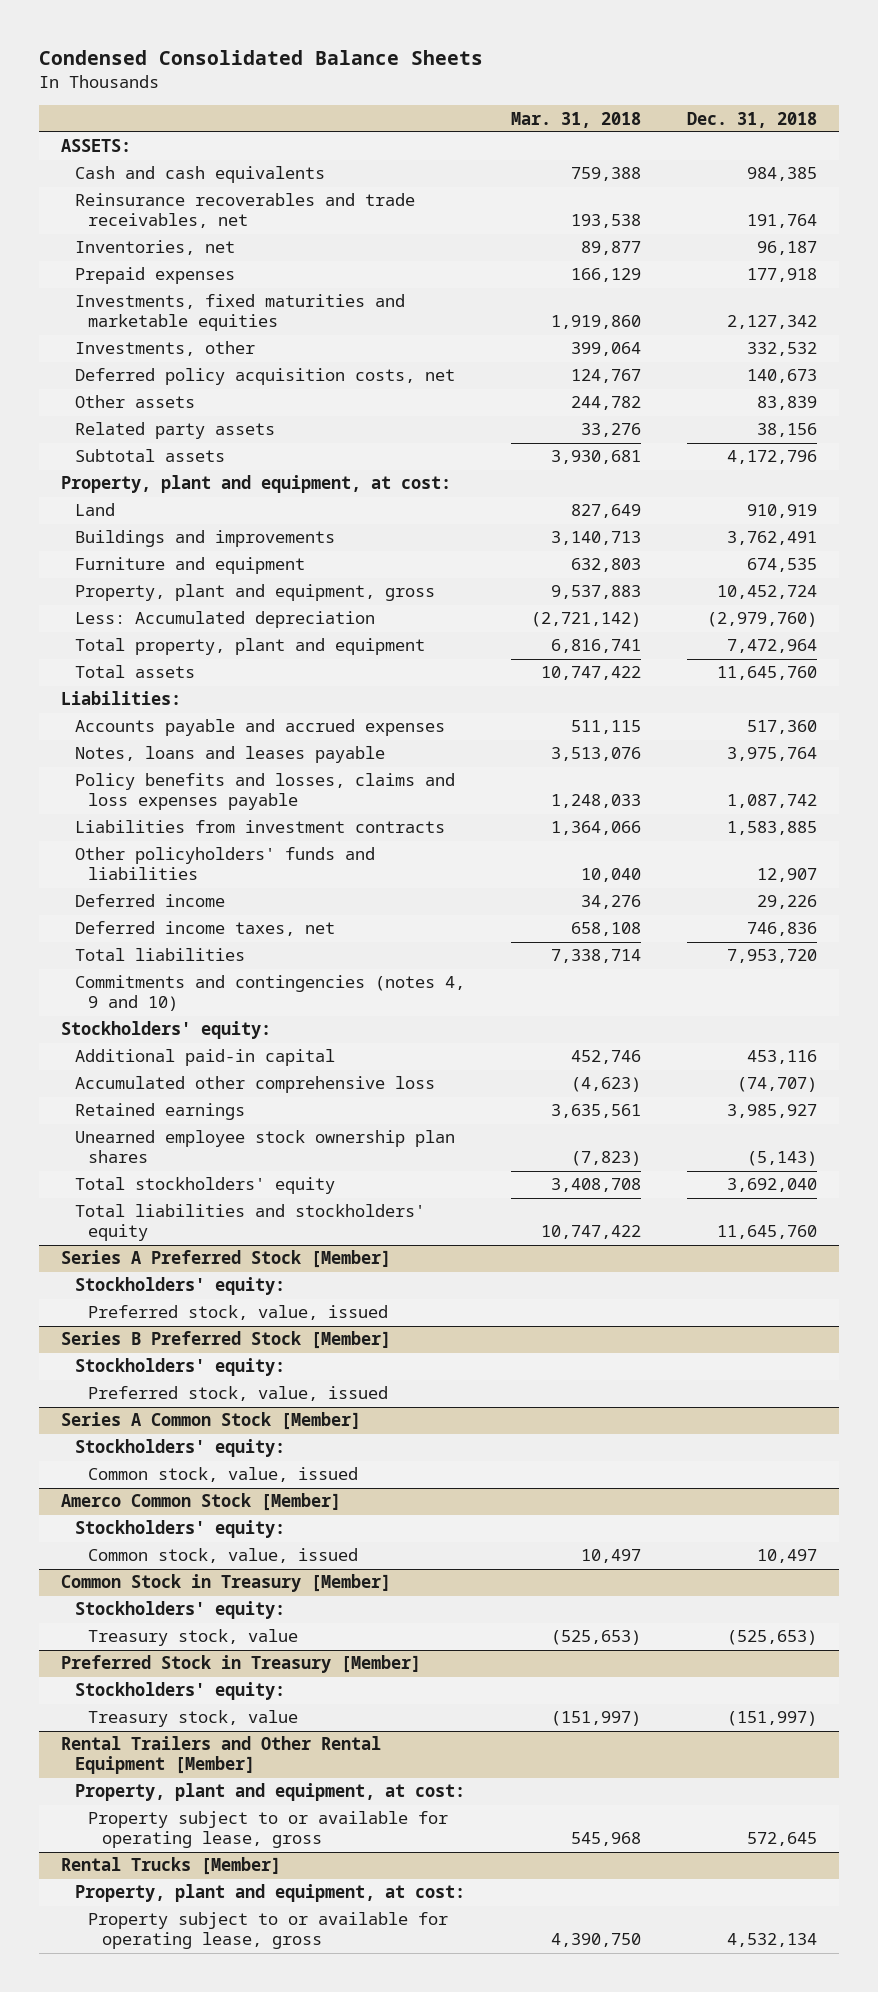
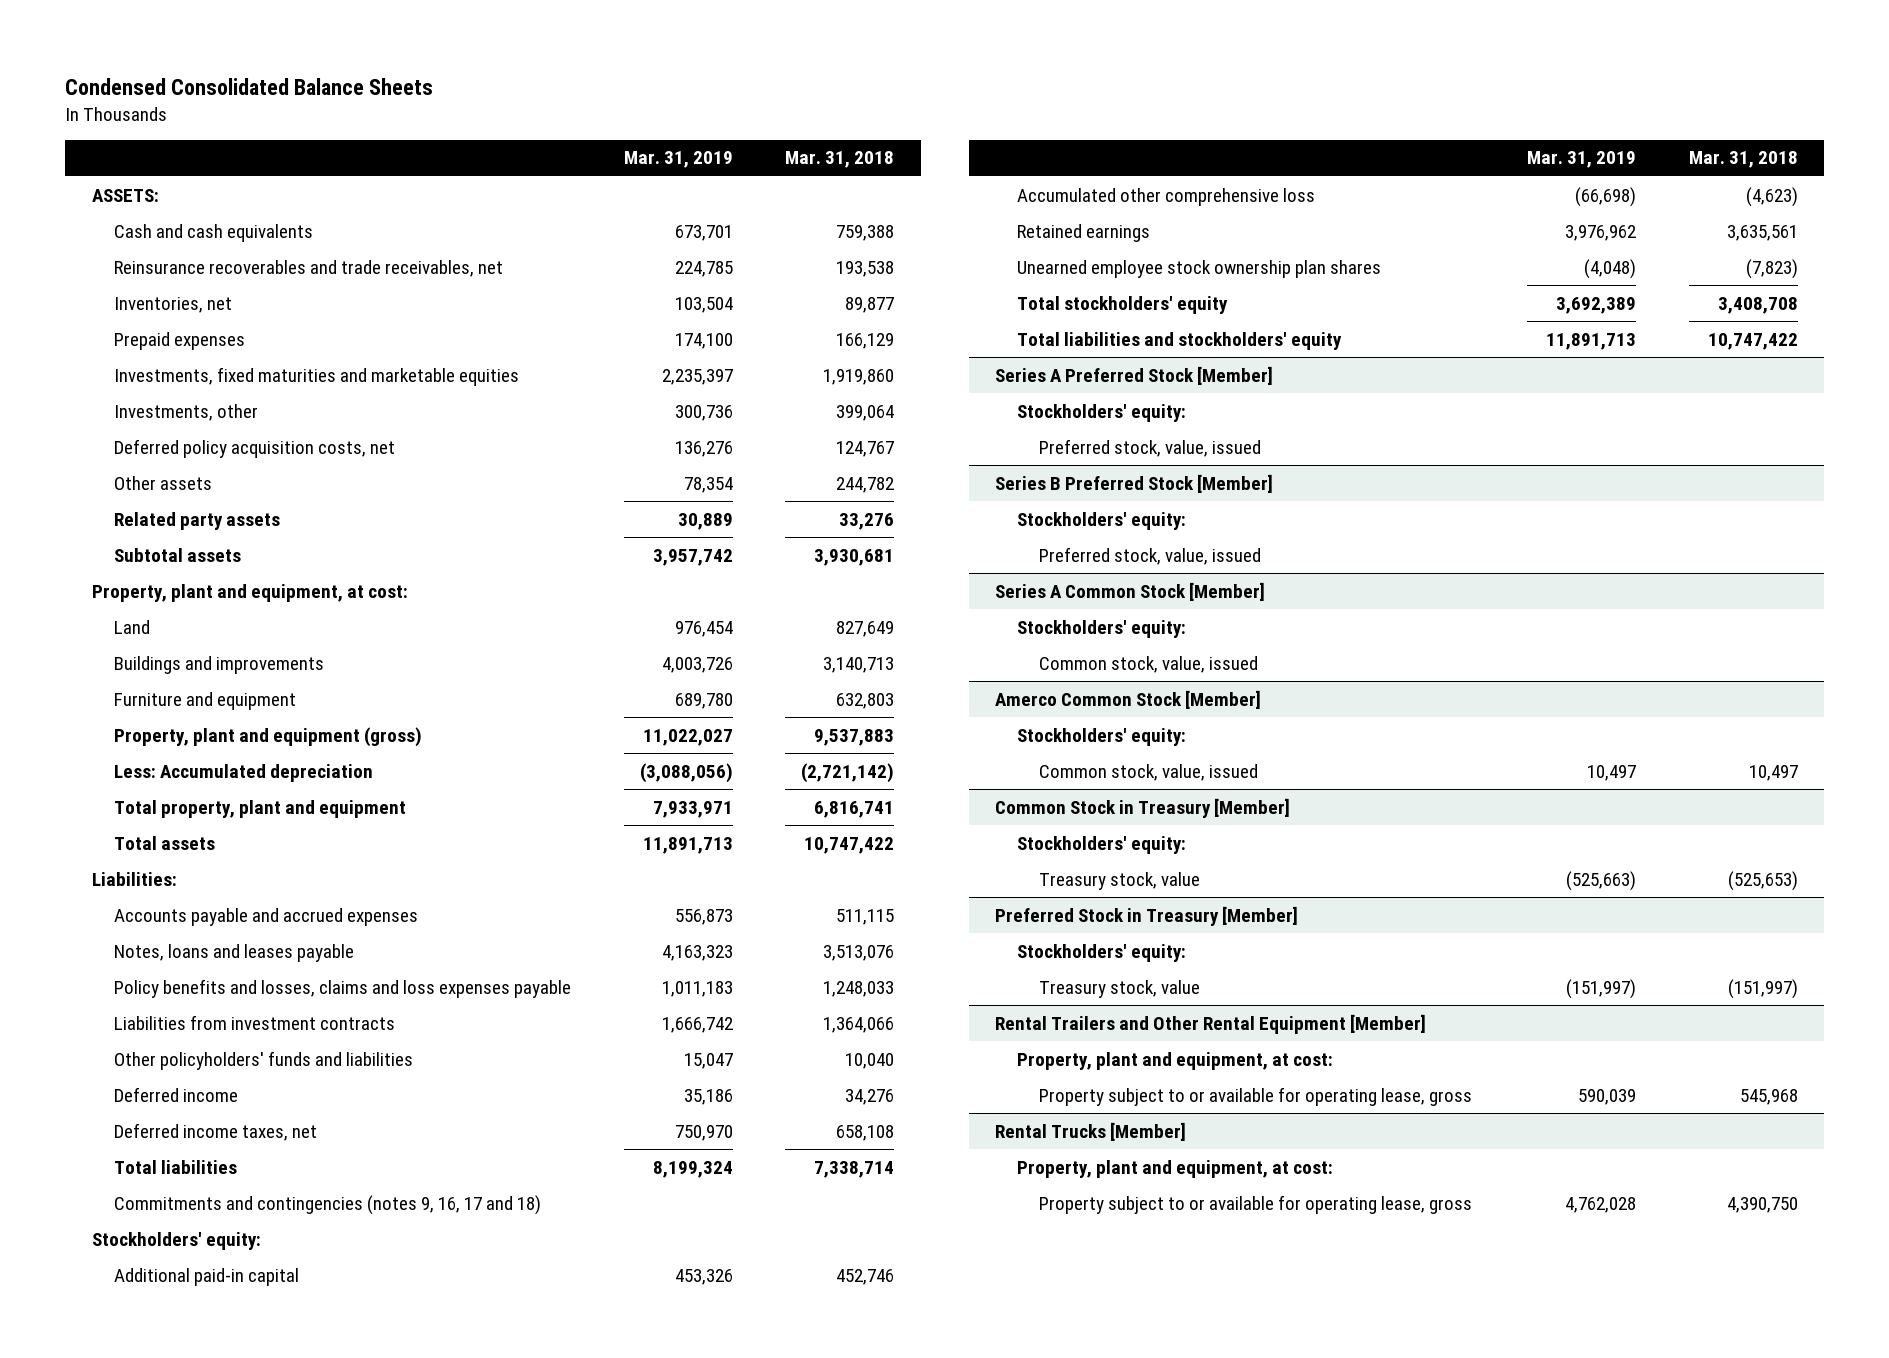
[686,111,817,128] Dec. 31, 2018 -> none
none -> [623,151,733,169] Mar. 31, 2019
[74,584,435,602] Property, plant and equipment, gross -> [113,726,422,747] Property, plant and equipment (gross)
[74,975,465,1012] Commitments and contingencies (notes 4, 9 and 10) -> [113,1194,541,1215] Commitments and contingencies (notes 9, 16, 17 and 18)

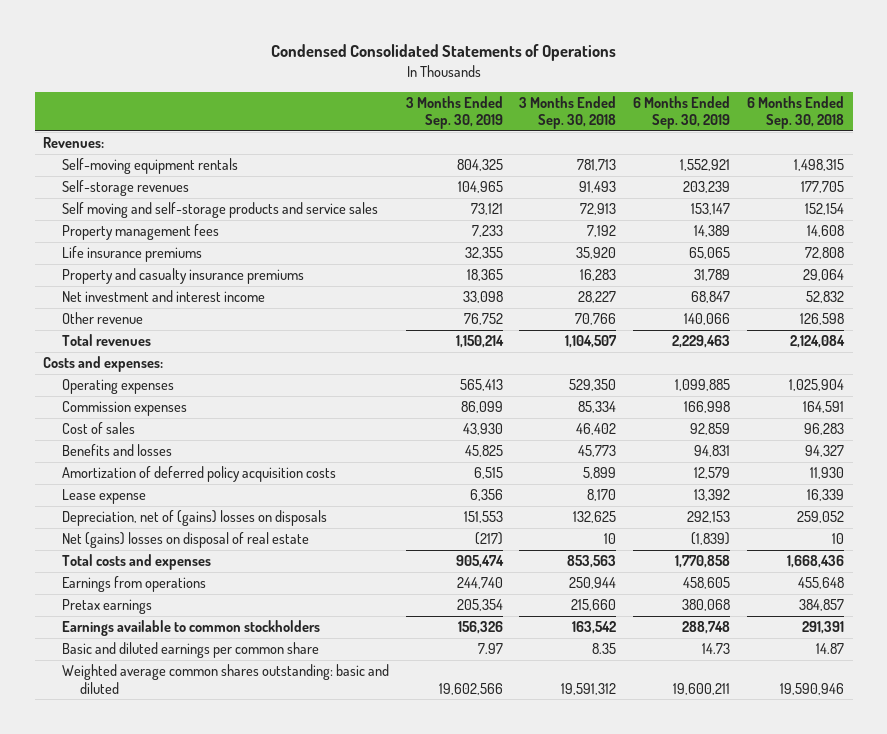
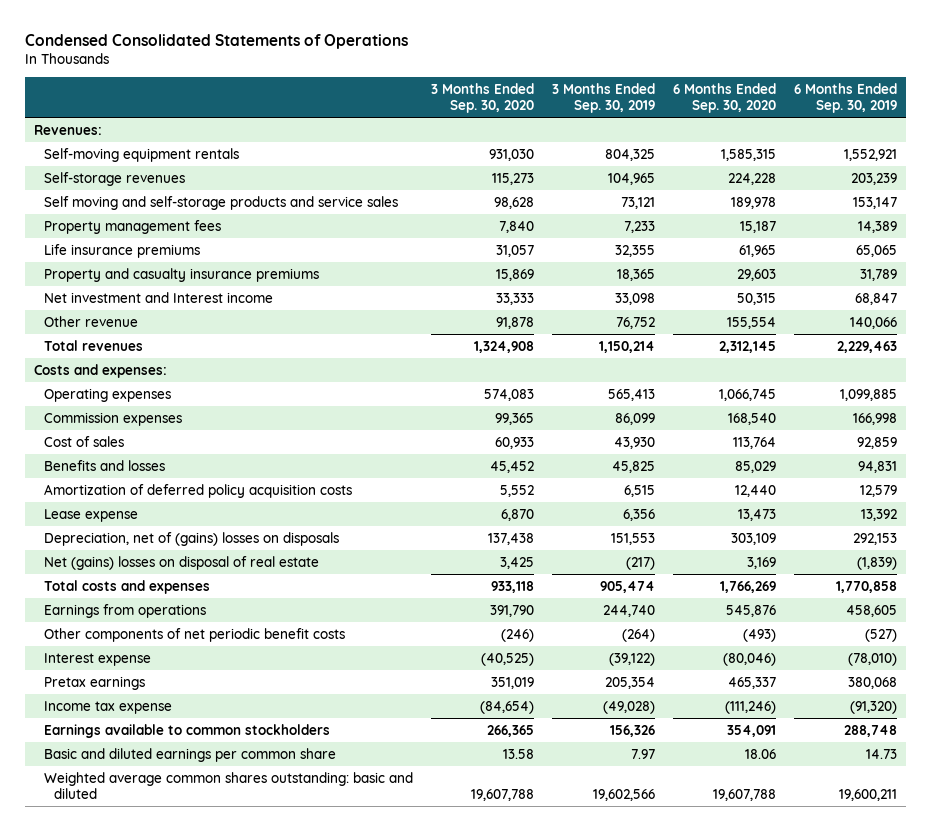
[519,95,617,130] 3 Months Ended Sep. 30, 2018 -> none
[747,95,845,130] 6 Months Ended Sep. 30, 2018 -> none
none -> [431,82,535,114] 3 Months Ended Sep. 30, 2020
none -> [673,82,777,114] 6 Months Ended Sep. 30, 2020
[61,290,265,303] Net investment and interest income -> [44,291,274,303] Net investment and Interest income
none -> [44,627,346,642] Other components of net periodic benefit costs
none -> [44,652,152,666] Interest expense
none -> [44,700,173,714] Income tax expense

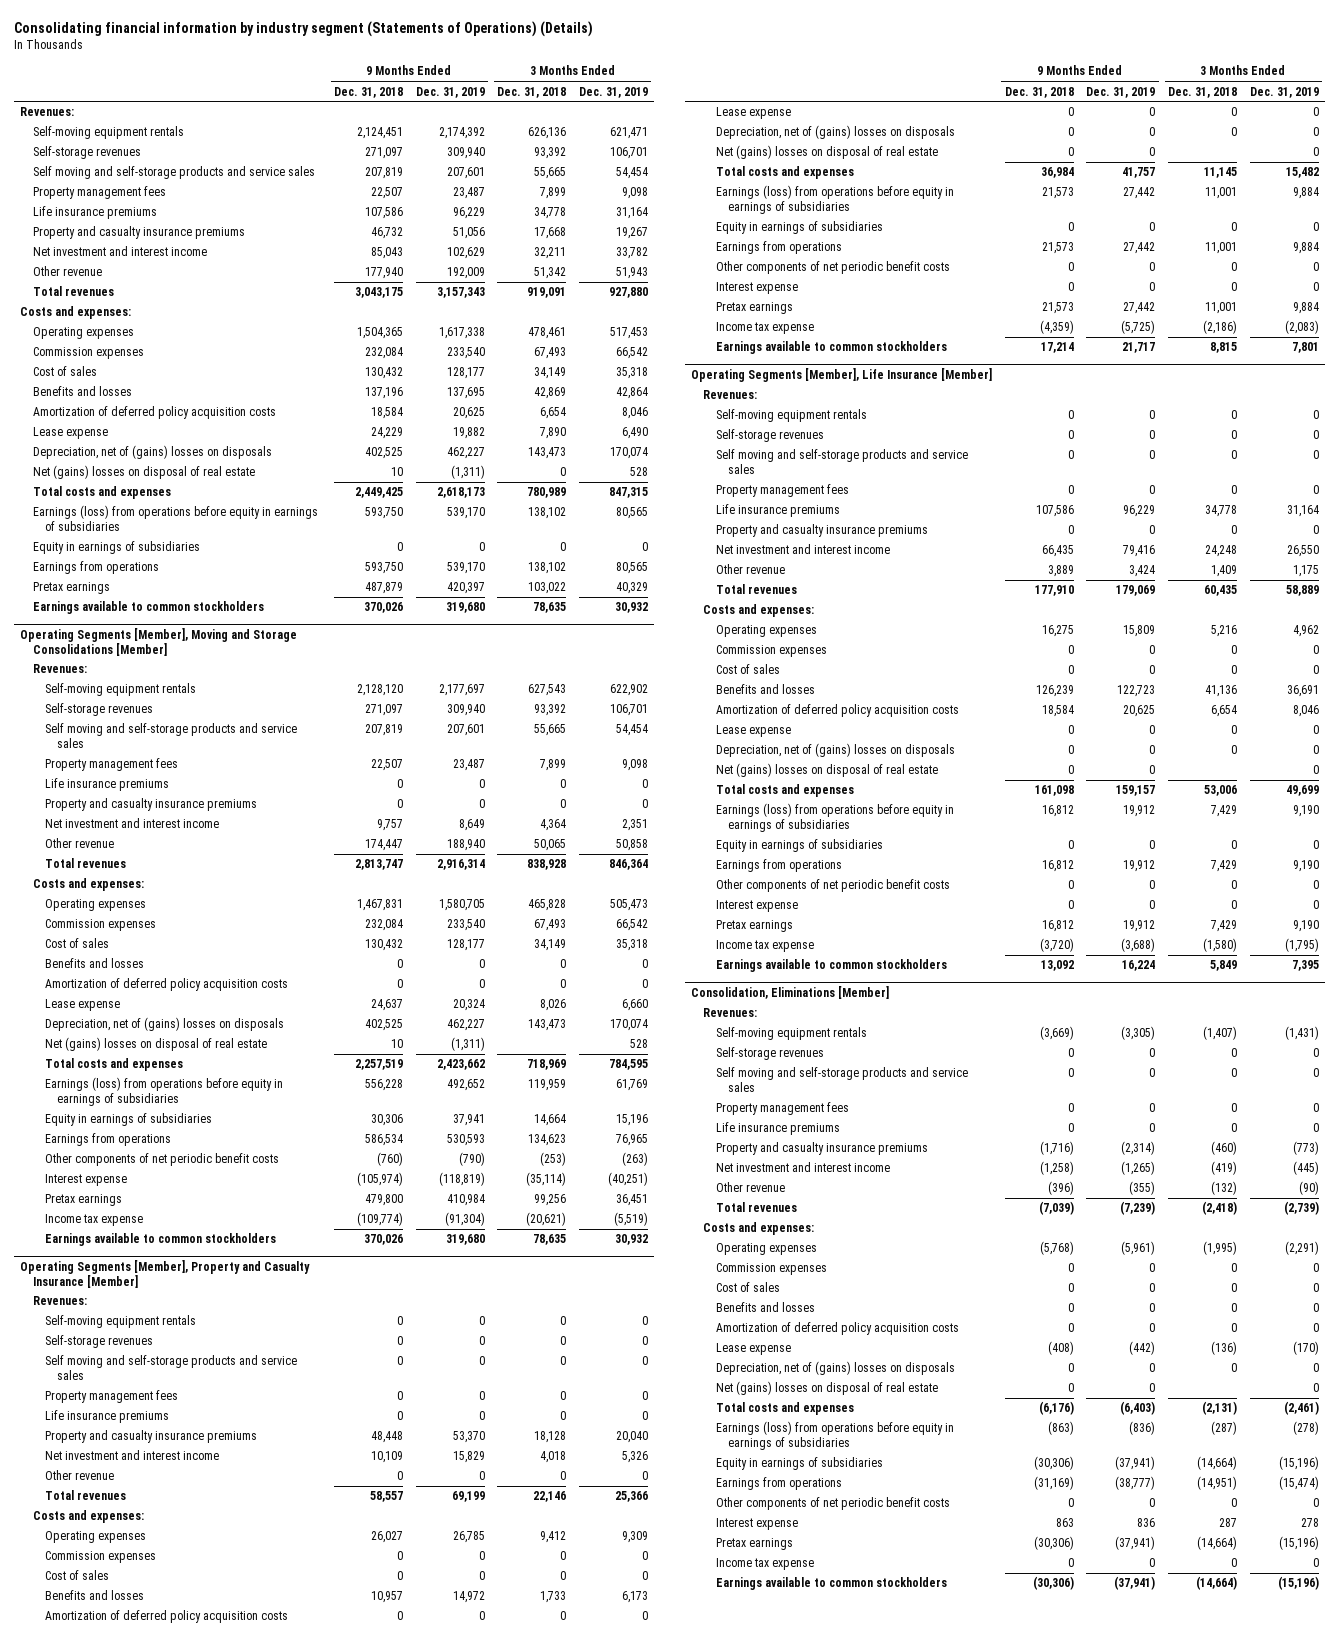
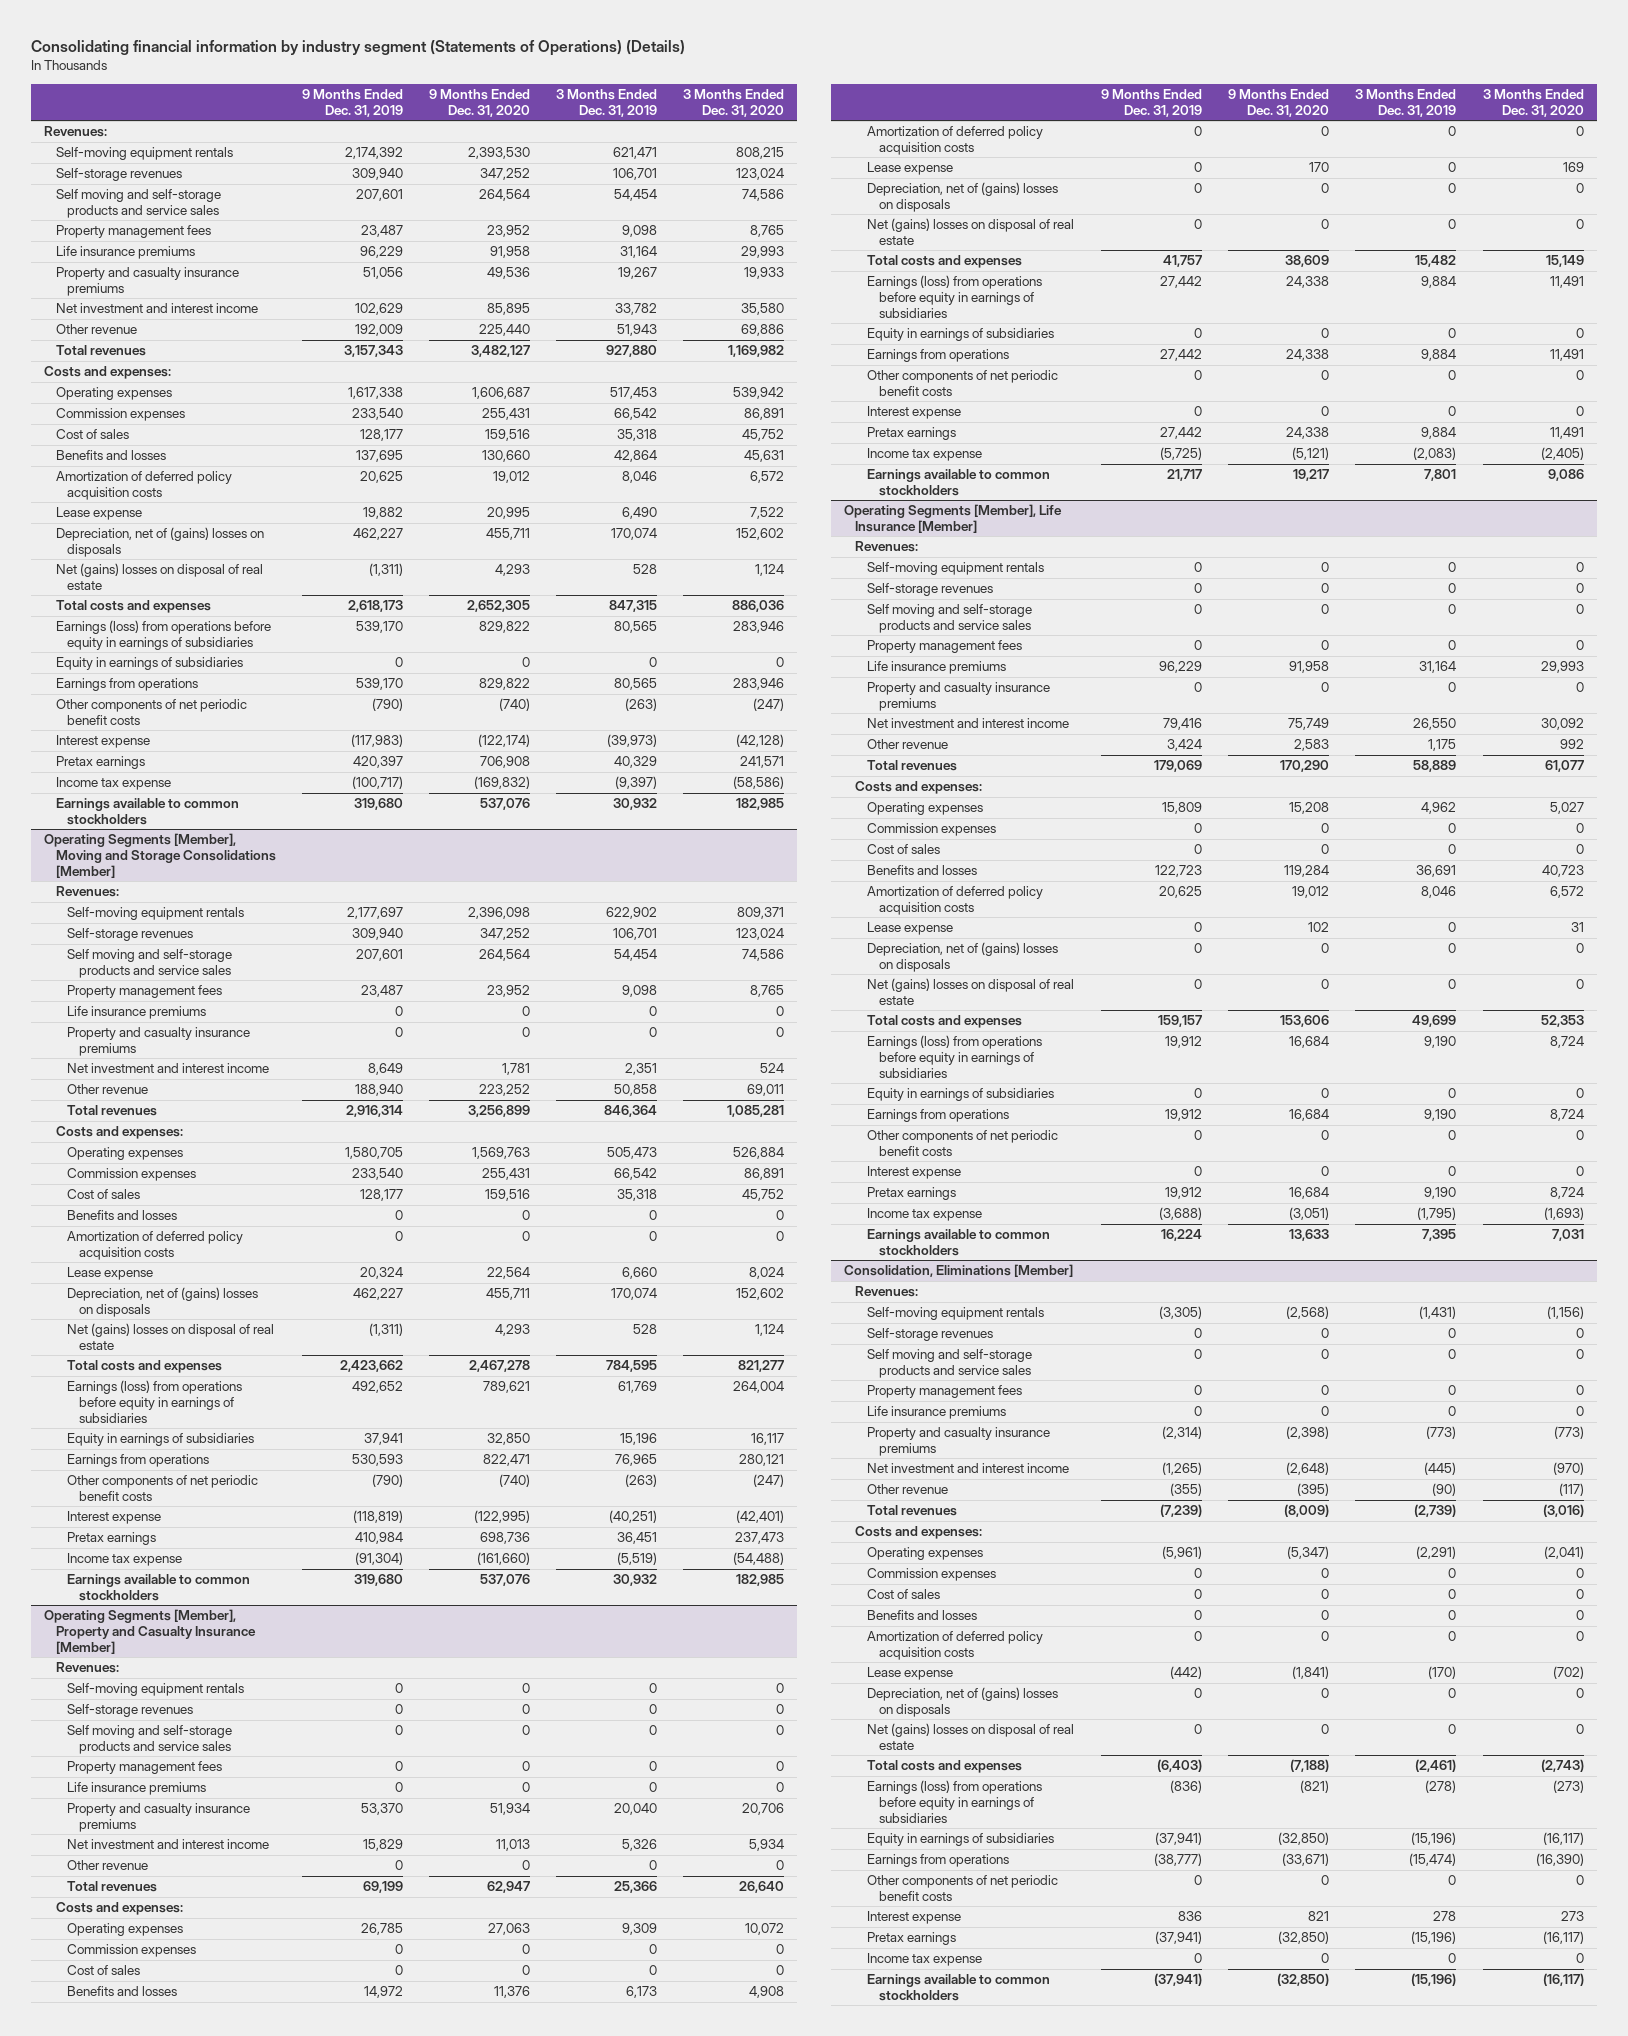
[333,86,403,98] Dec. 31, 2018 -> none
[497,86,567,98] Dec. 31, 2018 -> none
none -> [428,89,530,117] 9 Months Ended Dec. 31, 2020
none -> [682,89,784,117] 3 Months Ended Dec. 31, 2020
none -> [55,699,247,725] Other components of net periodic benefit costs
none -> [55,735,150,749] Interest expense
none -> [55,777,171,791] Income tax expense

